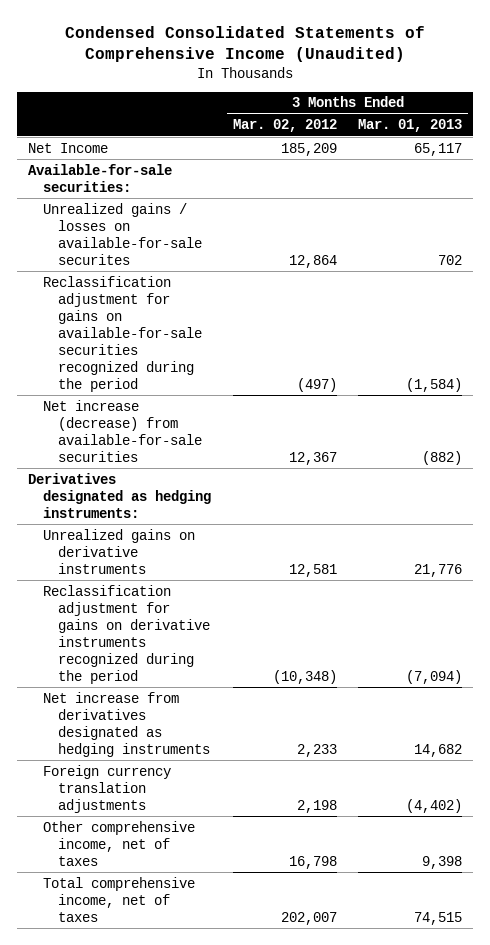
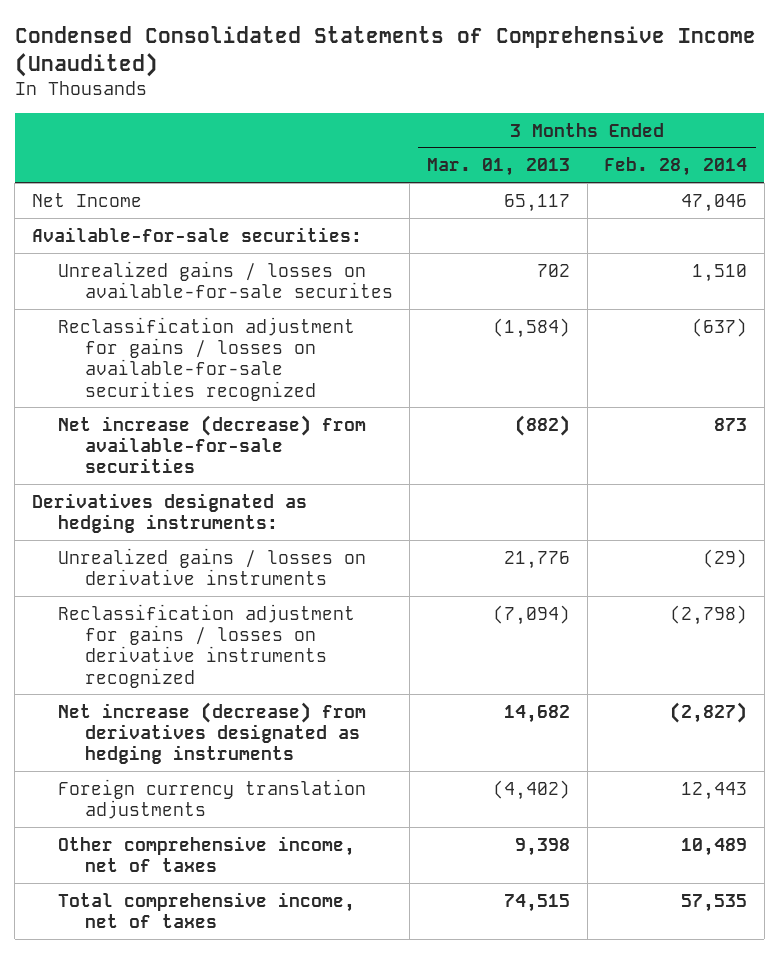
[232,119,337,133] Mar. 02, 2012 -> none
none -> [604,157,748,177] Feb. 28, 2014
[42,275,203,392] Reclassification adjustment for gains on available-for-sale securities recognized during the period -> [58,316,356,401] Reclassification adjustment for gains / losses on available-for-sale securities recognized
[42,528,195,574] Unrealized gains on derivative instruments -> [58,547,367,585] Unrealized gains / losses on derivative instruments
[42,584,211,684] Reclassification adjustment for gains on derivative instruments recognized during the period -> [58,603,356,688] Reclassification adjustment for gains / losses on derivative instruments recognized
[42,691,211,757] Net increase from derivatives designated as hedging instruments -> [58,701,367,765] Net increase (decrease) from derivatives designated as hedging instruments

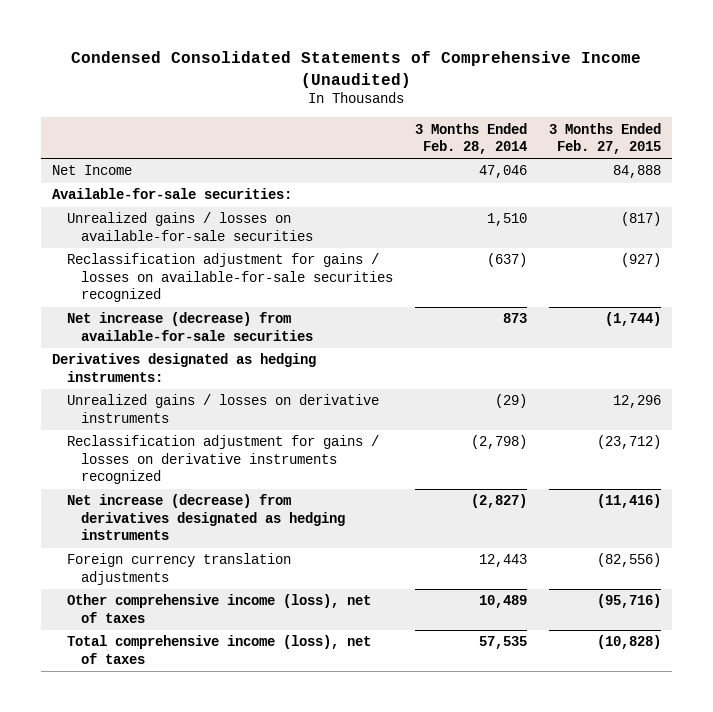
[426,158,570,177] Mar. 01, 2013 -> none
none -> [548,122,661,155] 3 Months Ended Feb. 27, 2015
[58,260,393,298] Unrealized gains / losses on available-for-sale securites -> [66,212,313,241] Unrealized gains / losses on available-for-sale securities
[58,835,356,872] Other comprehensive income, net of taxes -> [66,594,371,623] Other comprehensive income (loss), net of taxes
[58,891,356,928] Total comprehensive income, net of taxes -> [66,635,371,664] Total comprehensive income (loss), net of taxes

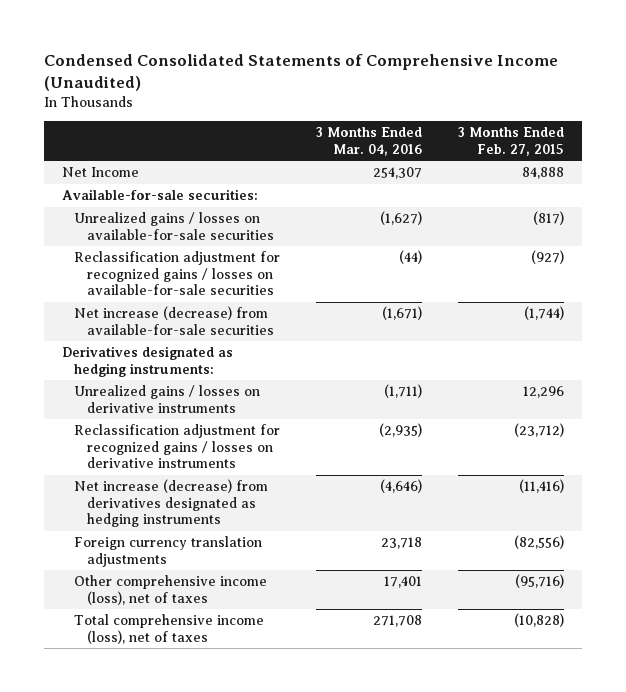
[414,122,527,155] 3 Months Ended Feb. 28, 2014 -> none
none -> [316,127,423,156] 3 Months Ended Mar. 04, 2016
[66,253,393,303] Reclassification adjustment for gains / losses on available-for-sale securities recognized -> [74,251,281,296] Reclassification adjustment for recognized gains / losses on available-for-sale securities
[66,435,379,485] Reclassification adjustment for gains / losses on derivative instruments recognized -> [74,424,281,469] Reclassification adjustment for recognized gains / losses on derivative instruments

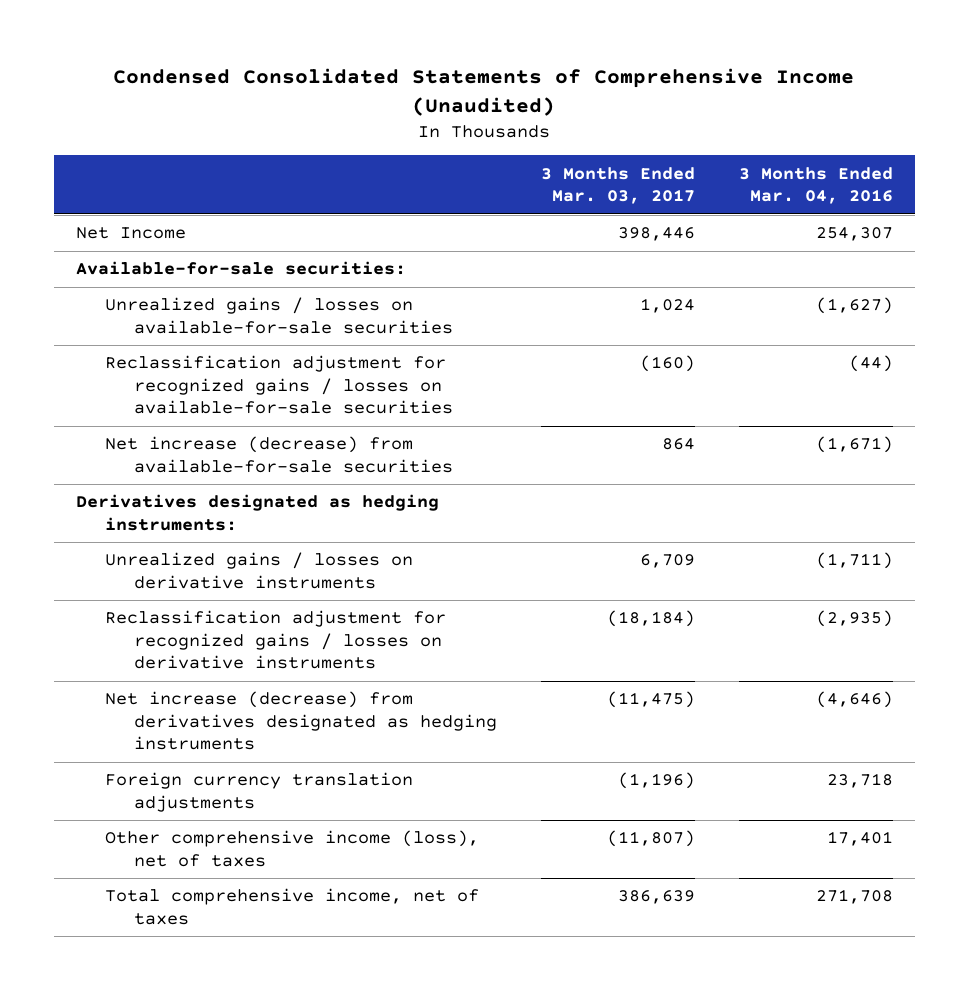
[458,127,565,156] 3 Months Ended Feb. 27, 2015 -> none
none -> [540,166,695,205] 3 Months Ended Mar. 03, 2017
[74,614,265,644] Total comprehensive income (loss), net of taxes -> [104,888,479,925] Total comprehensive income, net of taxes

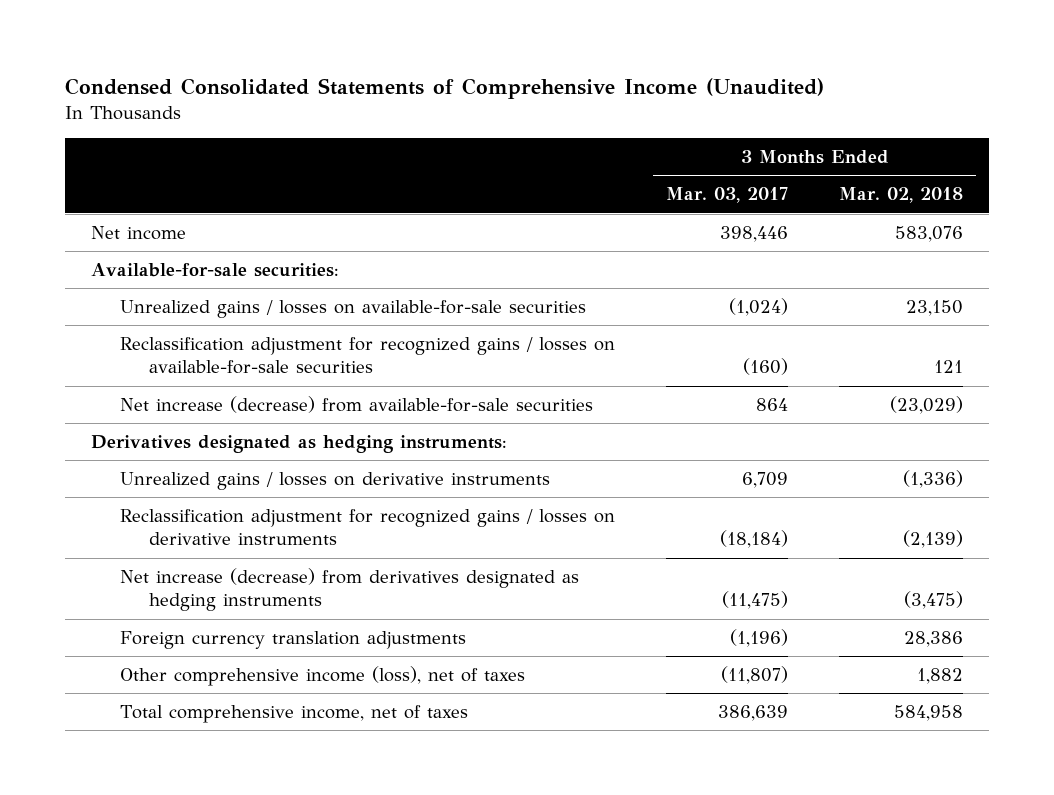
[739,166,894,205] 3 Months Ended Mar. 04, 2016 -> none
none -> [839,187,964,204] Mar. 02, 2018
[75,227,186,240] Net Income -> [90,226,186,241] Net income
[639,298,695,314] 1,024 -> [729,298,789,317] (1,024)

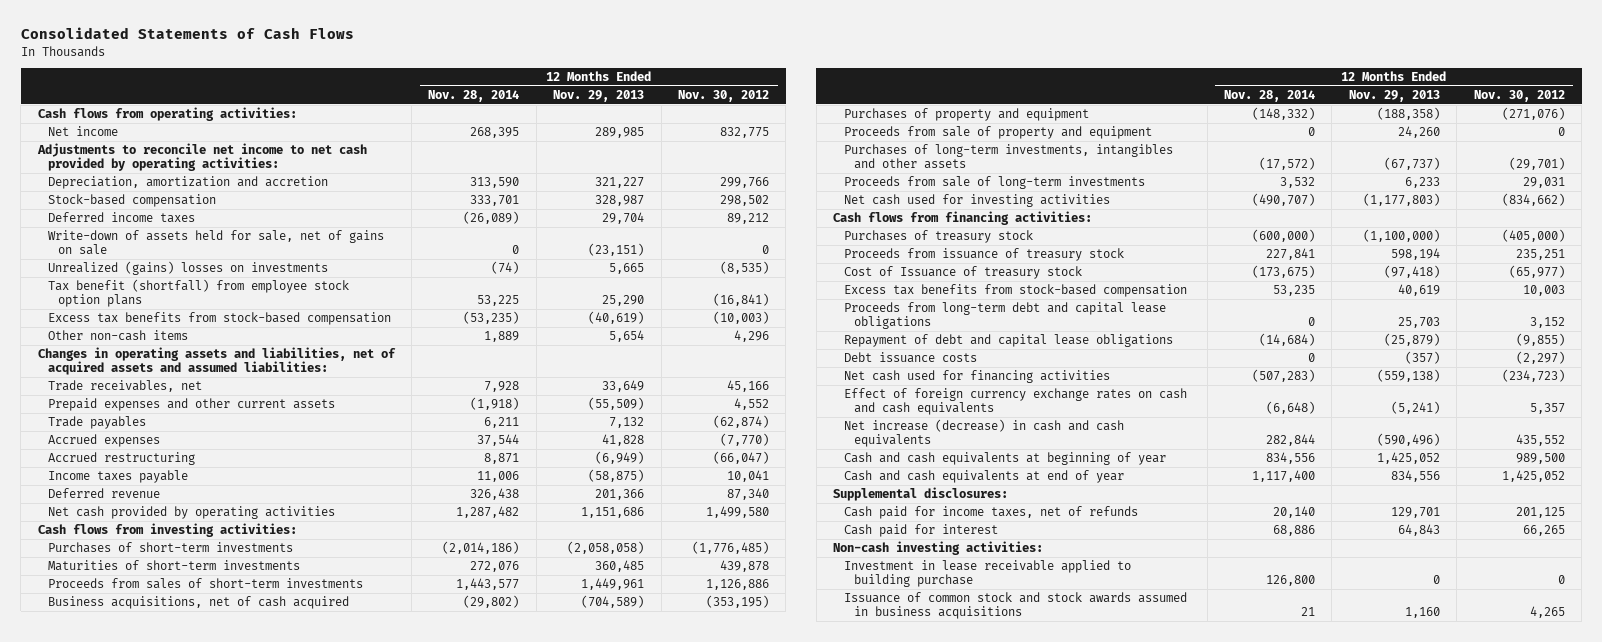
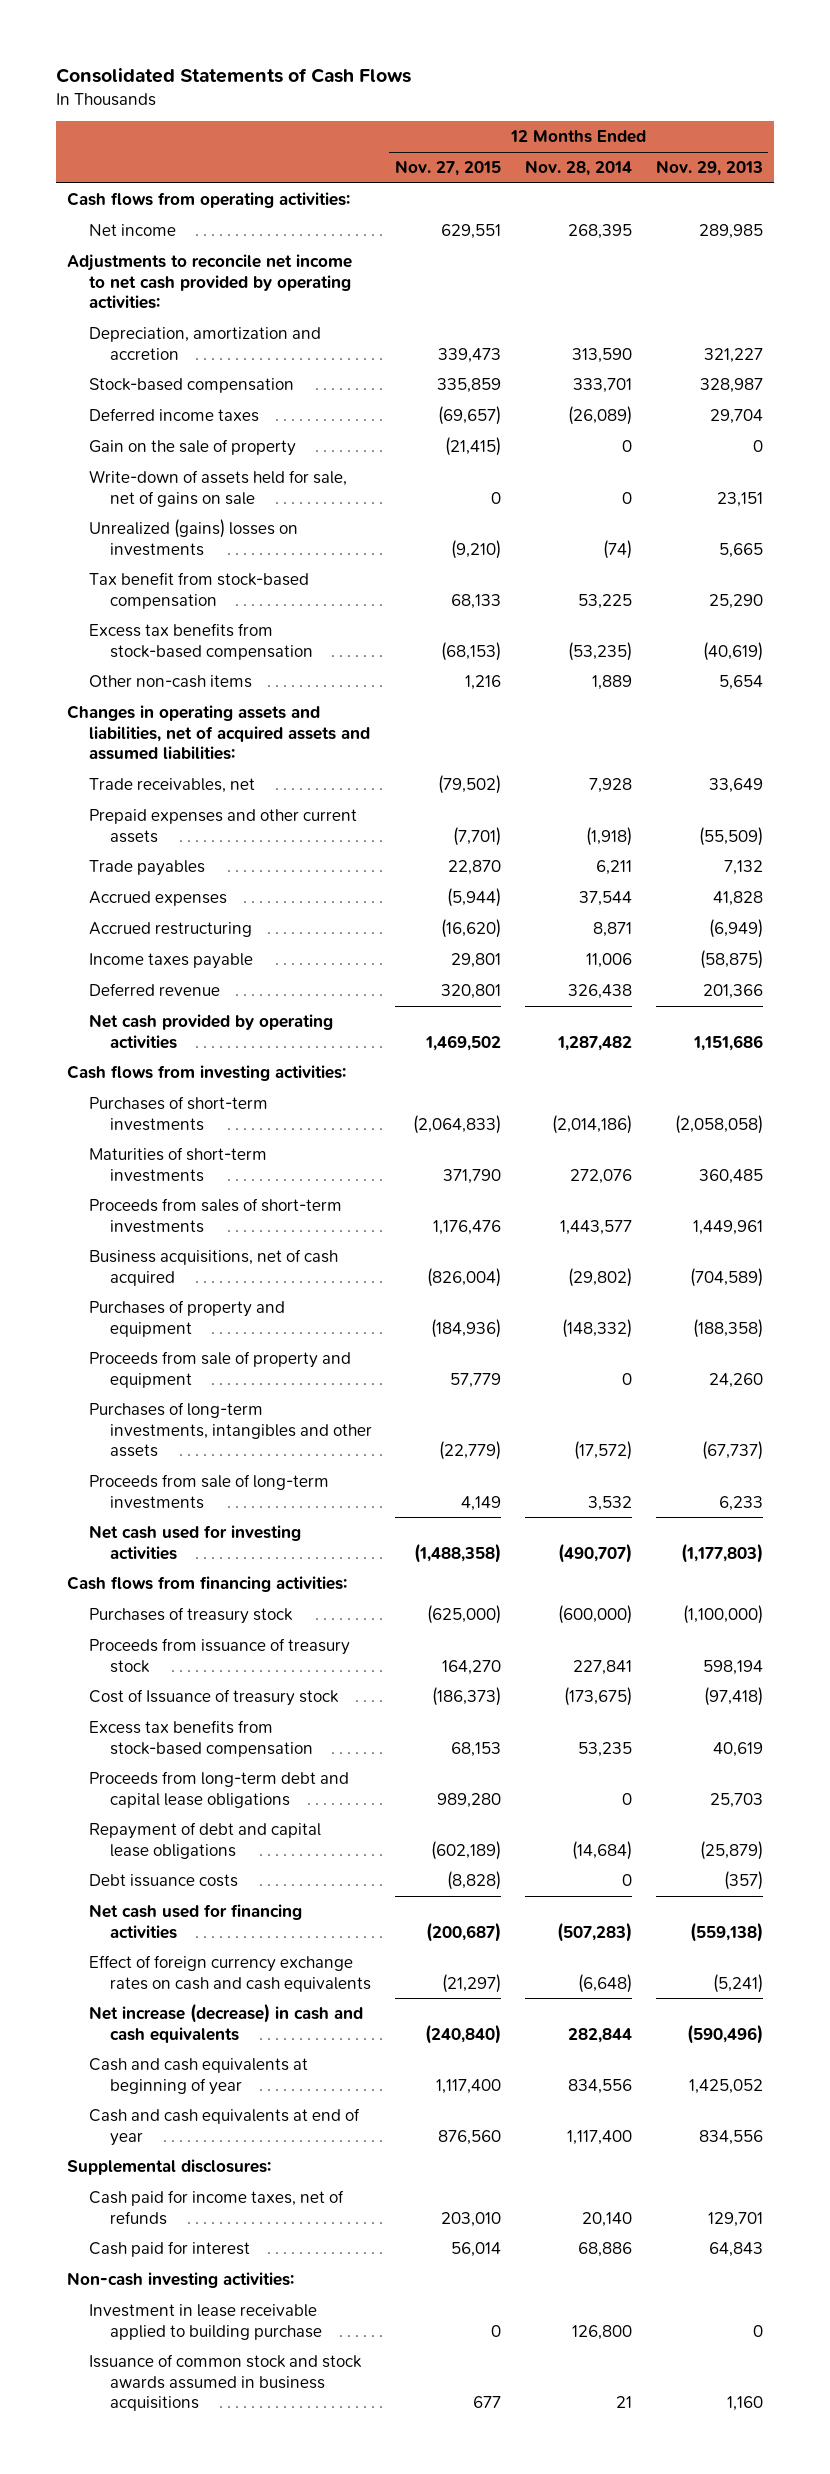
[678,89,770,102] Nov. 30, 2012 -> none
none -> [395,160,502,177] Nov. 27, 2015
none -> [88,439,296,457] Gain on the sale of property
[588,243,645,257] (23,151) -> [716,491,763,507] 23,151
[47,279,349,308] Tax benefit (shortfall) from employee stock option plans -> [88,572,309,609] Tax benefit from stock-based compensation

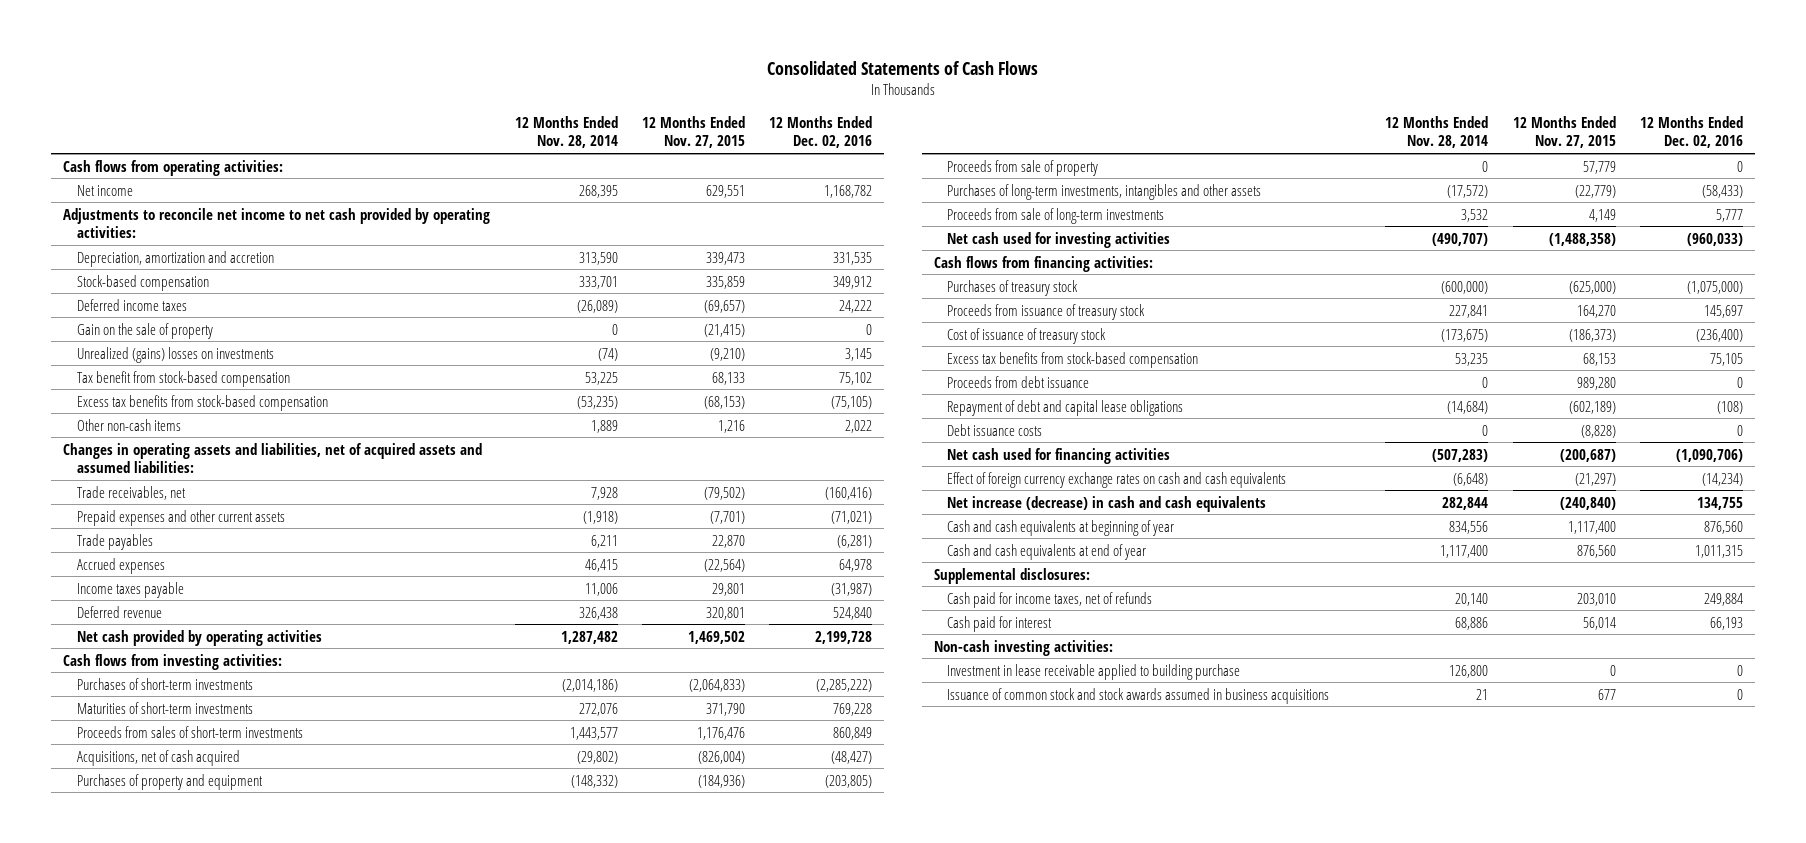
[655,160,763,177] Nov. 29, 2013 -> none
none -> [769,115,873,149] 12 Months Ended Dec. 02, 2016
[88,470,347,507] Write-down of assets held for sale, net of gains on sale -> none
[88,922,252,938] Accrued restructuring -> none
[447,888,502,908] (5,944) -> [703,558,745,572] (22,564)
[578,891,632,907] 37,544 -> [584,558,618,572] 46,415
[88,1249,338,1286] Business acquisitions, net of cash acquired -> [76,749,240,766] Acquisitions, net of cash acquired
[88,1351,351,1388] Proceeds from sale of property and equipment -> [947,159,1099,176] Proceeds from sale of property
[88,1689,339,1707] Cost of Issuance of treasury stock -> [947,327,1107,344] Cost of issuance of treasury stock
[88,1771,349,1808] Proceeds from long-term debt and capital lease obligations -> [947,375,1090,388] Proceeds from debt issuance

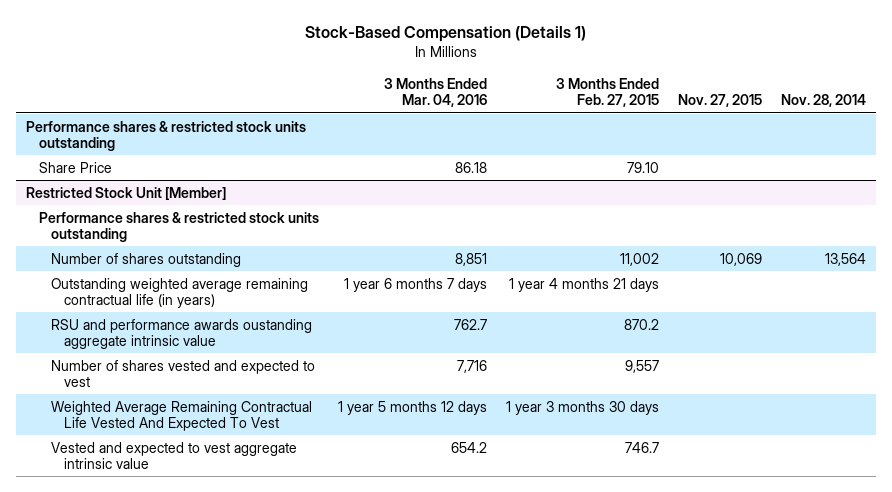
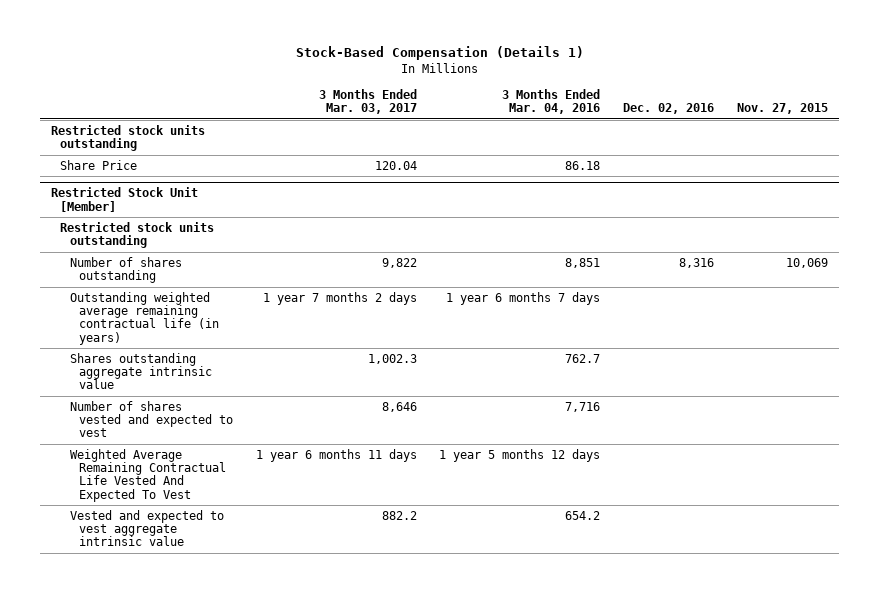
[555,77,659,108] 3 Months Ended Feb. 27, 2015 -> none
[781,94,867,108] Nov. 28, 2014 -> none
none -> [318,89,417,115] 3 Months Ended Mar. 03, 2017
none -> [623,103,715,115] Dec. 02, 2016
[25,120,306,151] Performance shares & restricted stock units outstanding -> [51,124,206,152] Restricted stock units outstanding
[38,211,319,242] Performance shares & restricted stock units outstanding -> [60,221,215,249] Restricted stock units outstanding
[51,318,313,349] RSU and performance awards oustanding aggregate intrinsic value -> [69,352,212,390] Shares outstanding aggregate intrinsic value

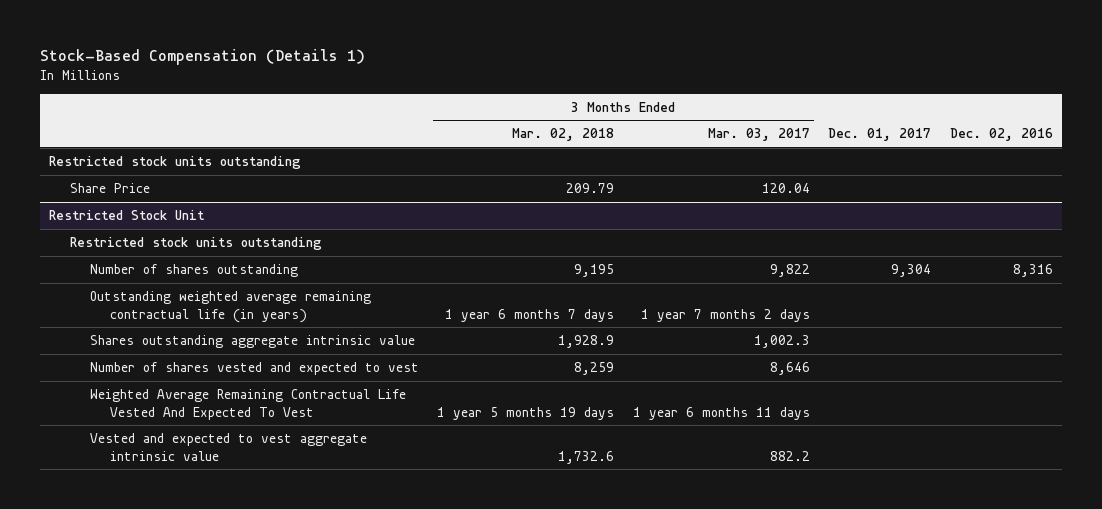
[502,89,601,115] 3 Months Ended Mar. 04, 2016 -> none
[736,103,828,115] Nov. 27, 2015 -> none
none -> [512,128,615,142] Mar. 02, 2018
none -> [828,128,932,142] Dec. 01, 2017
[51,187,199,212] Restricted Stock Unit [Member] -> [49,210,206,221] Restricted Stock Unit

